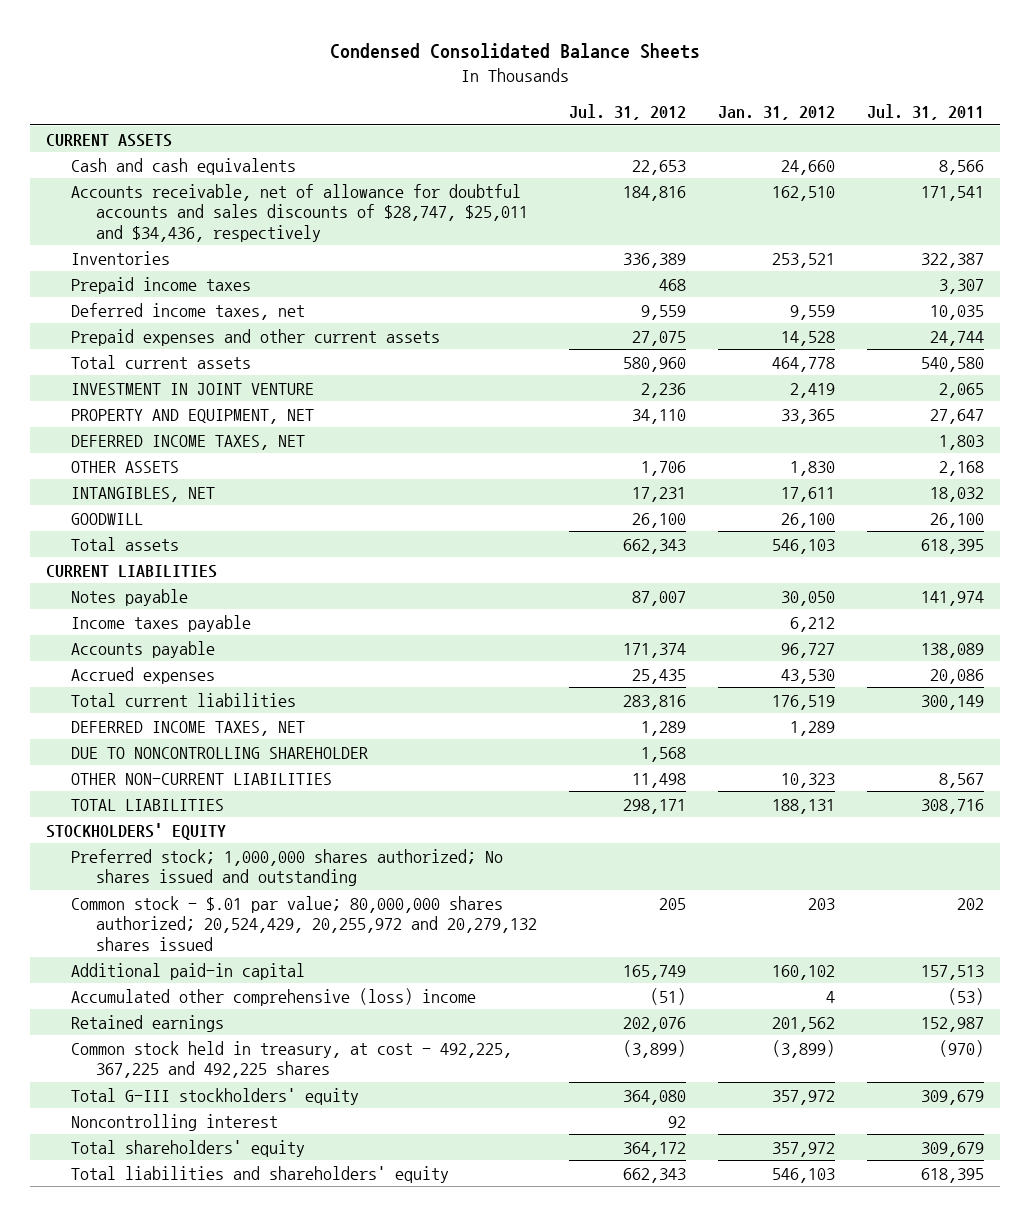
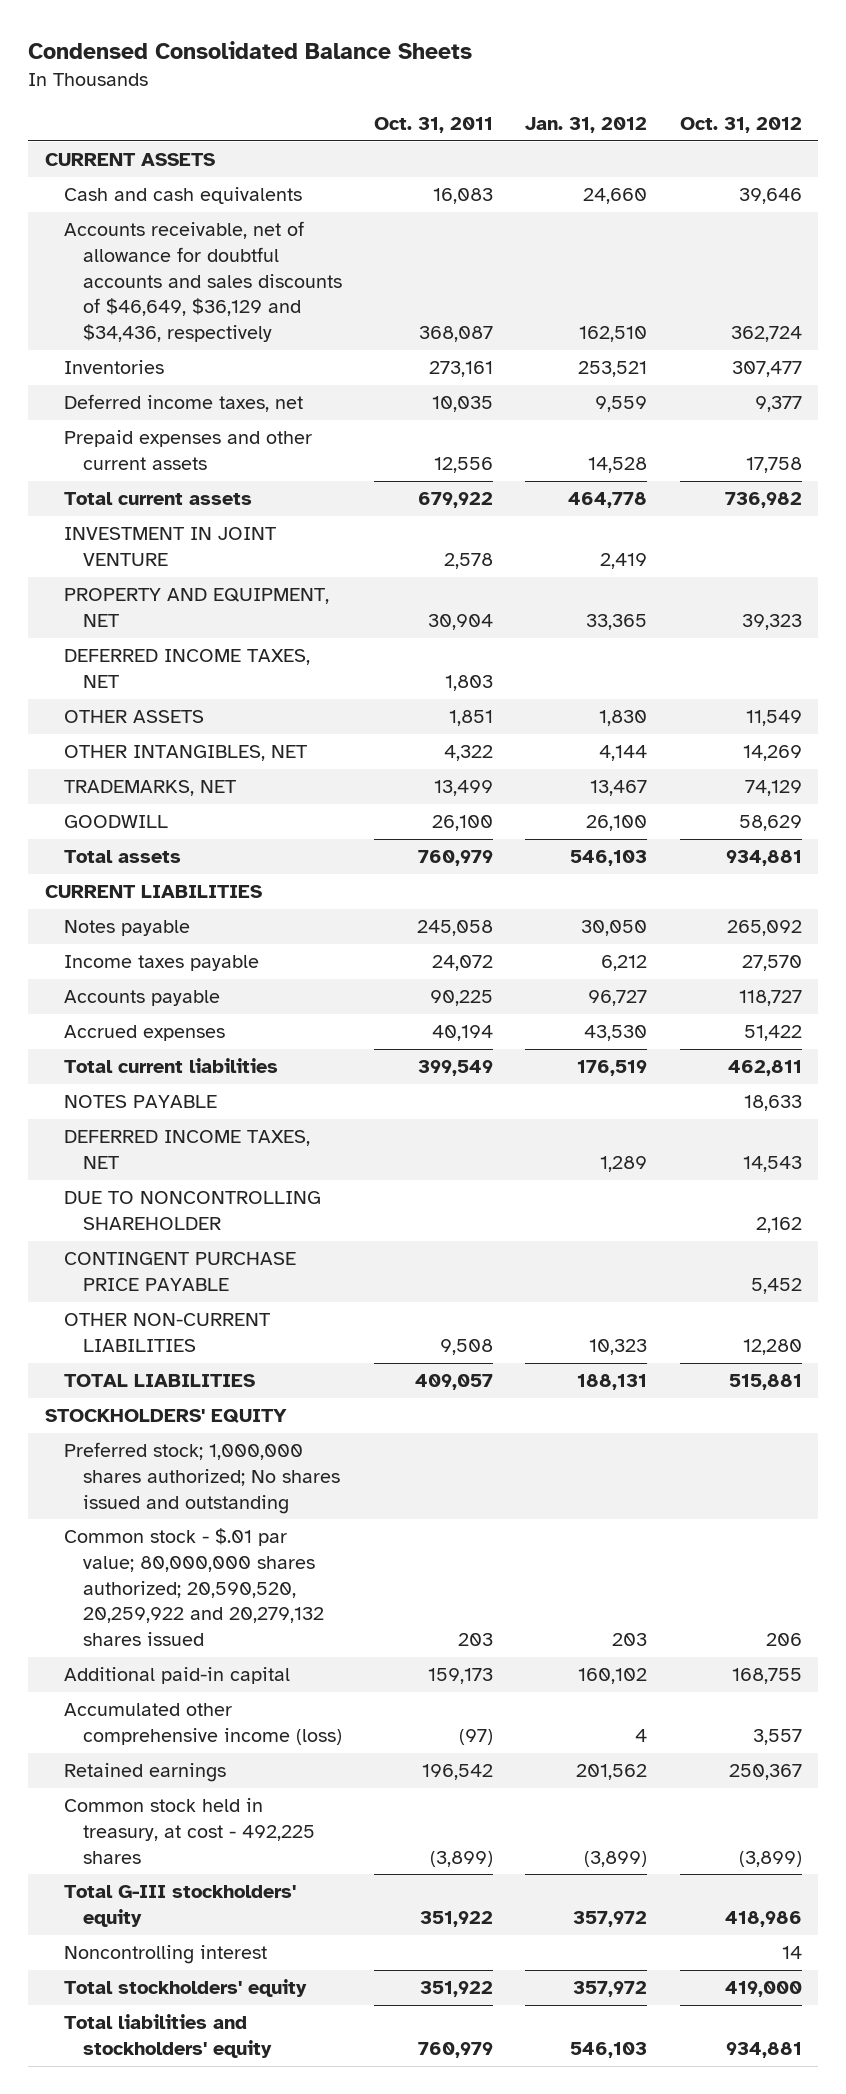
[568,103,686,120] Jul. 31, 2012 -> none
[866,103,984,120] Jul. 31, 2011 -> none
none -> [373,117,493,134] Oct. 31, 2011
none -> [679,117,802,134] Oct. 31, 2012
[70,183,528,242] Accounts receivable, net of allowance for doubtful accounts and sales discounts of $28,747, $25,011 and $34,436, respectively -> [63,221,342,342] Accounts receivable, net of allowance for doubtful accounts and sales discounts of $46,649, $36,129 and $34,436, respectively
[70,276,251,294] Prepaid income taxes -> none
[70,486,215,502] INTANGIBLES, NET -> [63,745,307,762] OTHER INTANGIBLES, NET
[780,486,835,502] 17,611 -> [599,745,648,762] 4,144
none -> [63,780,236,797] TRADEMARKS, NET
none -> [63,1095,217,1109] NOTES PAYABLE
none -> [63,1252,296,1291] CONTINGENT PURCHASE PRICE PAYABLE
[70,895,537,951] Common stock - $.01 par value; 80,000,000 shares authorized; 20,524,429, 20,255,972 and 20,279,132 shares issued -> [63,1528,324,1646] Common stock - $.01 par value; 80,000,000 shares authorized; 20,590,520, 20,259,922 and 20,279,132 shares issued
[70,987,476,1006] Accumulated other comprehensive (loss) income -> [63,1703,342,1745] Accumulated other comprehensive income (loss)
[70,1040,512,1079] Common stock held in treasury, at cost - 492,225, 367,225 and 492,225 shares -> [63,1798,315,1864] Common stock held in treasury, at cost - 492,225 shares
[70,1139,305,1157] Total shareholders' equity -> [63,1979,307,1998] Total stockholders' equity
[70,1165,449,1183] Total liabilities and shareholders' equity -> [63,2014,272,2058] Total liabilities and stockholders' equity

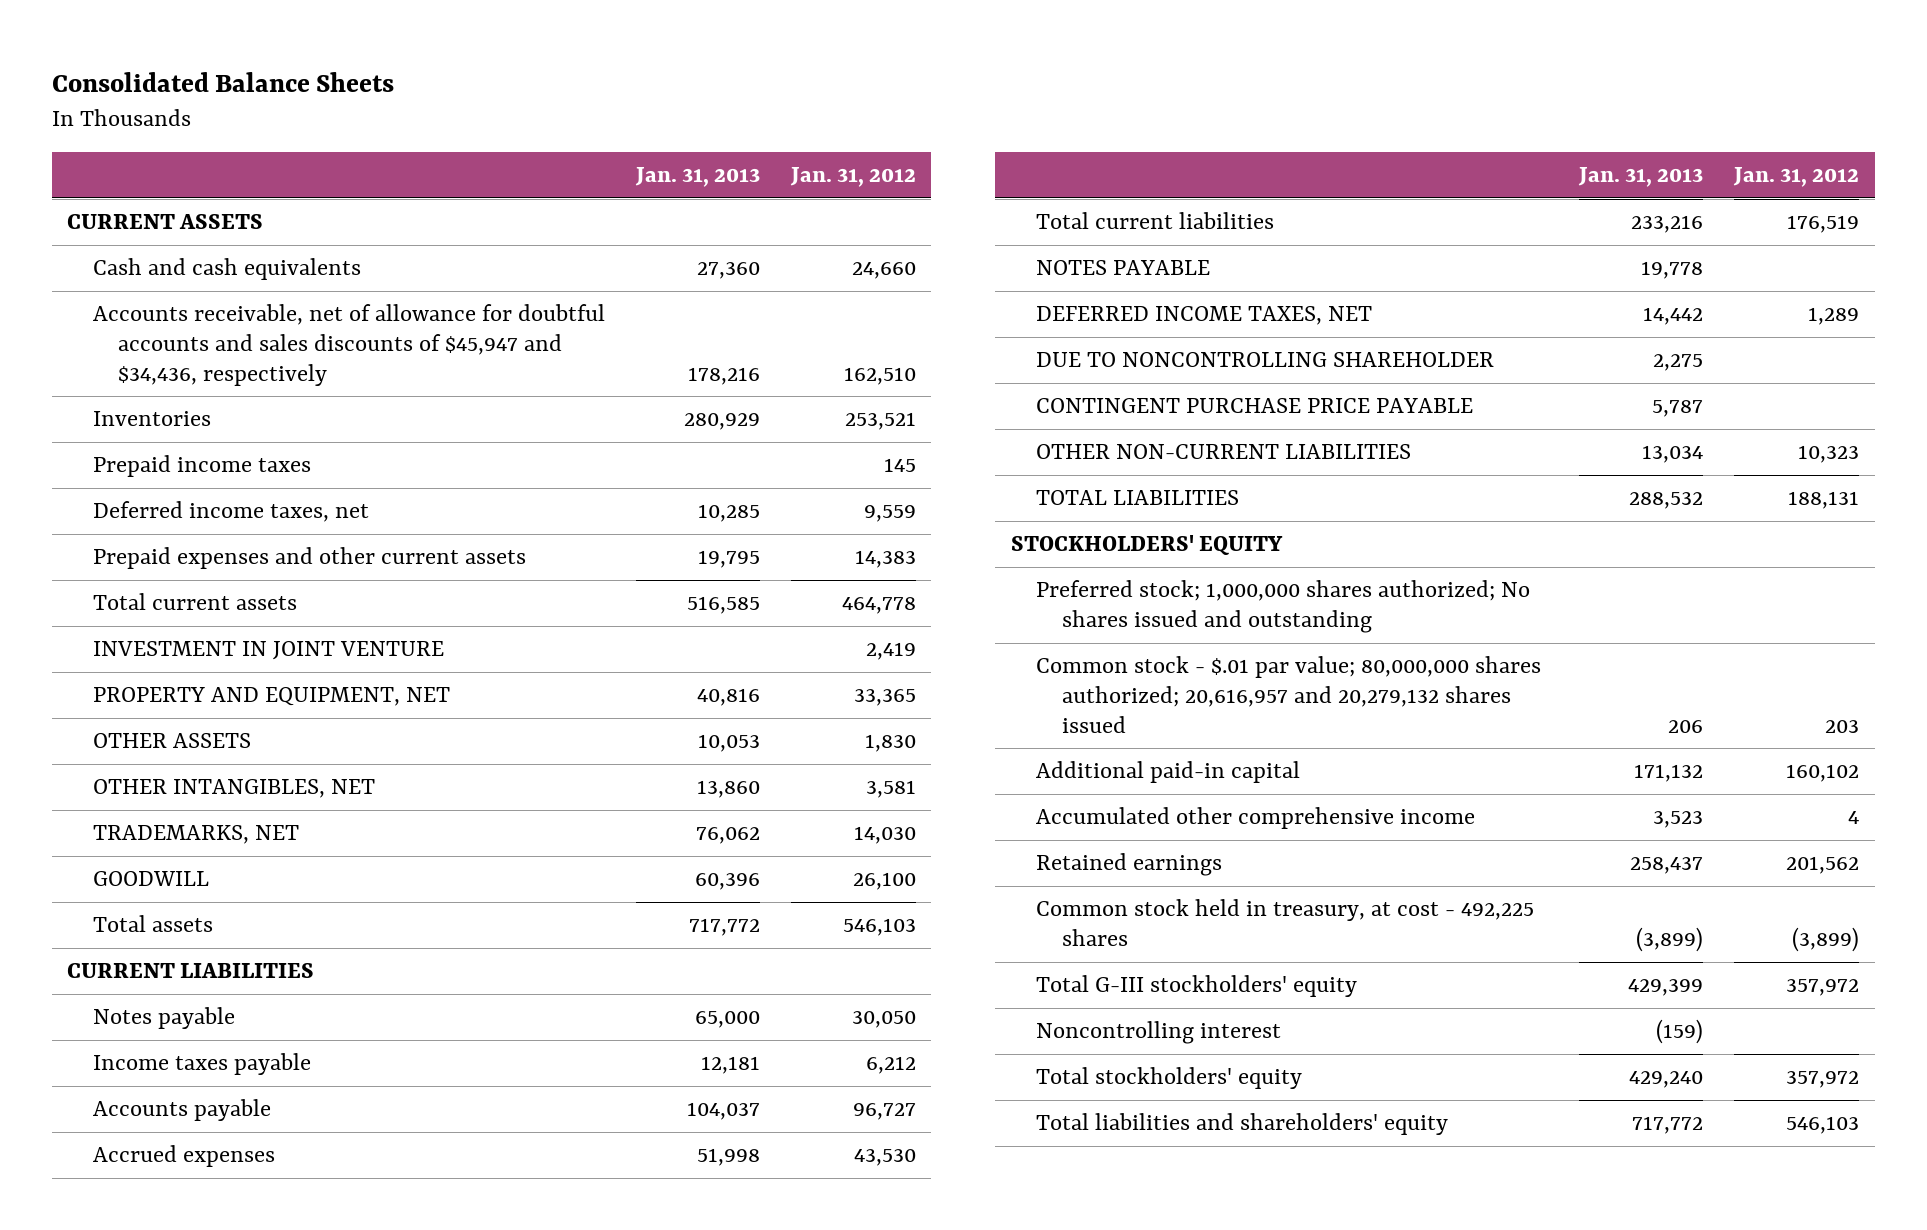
[28,41,473,60] Condensed Consolidated Balance Sheets -> [51,71,394,92] Consolidated Balance Sheets
[373,117,493,134] Oct. 31, 2011 -> none
[679,117,802,134] Oct. 31, 2012 -> none
none -> [634,167,760,188] Jan. 31, 2013
[63,221,342,342] Accounts receivable, net of allowance for doubtful accounts and sales discounts of $46,649, $36,129 and $34,436, respectively -> [92,304,605,386] Accounts receivable, net of allowance for doubtful accounts and sales discounts of $45,947 and $34,436, respectively
none -> [92,455,311,478] Prepaid income taxes
[588,456,648,473] 14,528 -> [854,550,916,569] 14,383
[63,649,310,688] DEFERRED INCOME TAXES, NET -> none
[599,745,648,762] 4,144 -> [865,780,916,799] 3,581
[590,780,648,797] 13,467 -> [853,826,916,845] 14,030
[63,1528,324,1646] Common stock - $.01 par value; 80,000,000 shares authorized; 20,590,520, 20,259,922 and 20,279,132 shares issued -> [1036,656,1542,733] Common stock - $.01 par value; 80,000,000 shares authorized; 20,616,957 and 20,279,132 shares issued
[63,1703,342,1745] Accumulated other comprehensive income (loss) -> [1036,807,1476,830] Accumulated other comprehensive income
[63,2014,272,2058] Total liabilities and stockholders' equity -> [1036,1113,1449,1136] Total liabilities and shareholders' equity

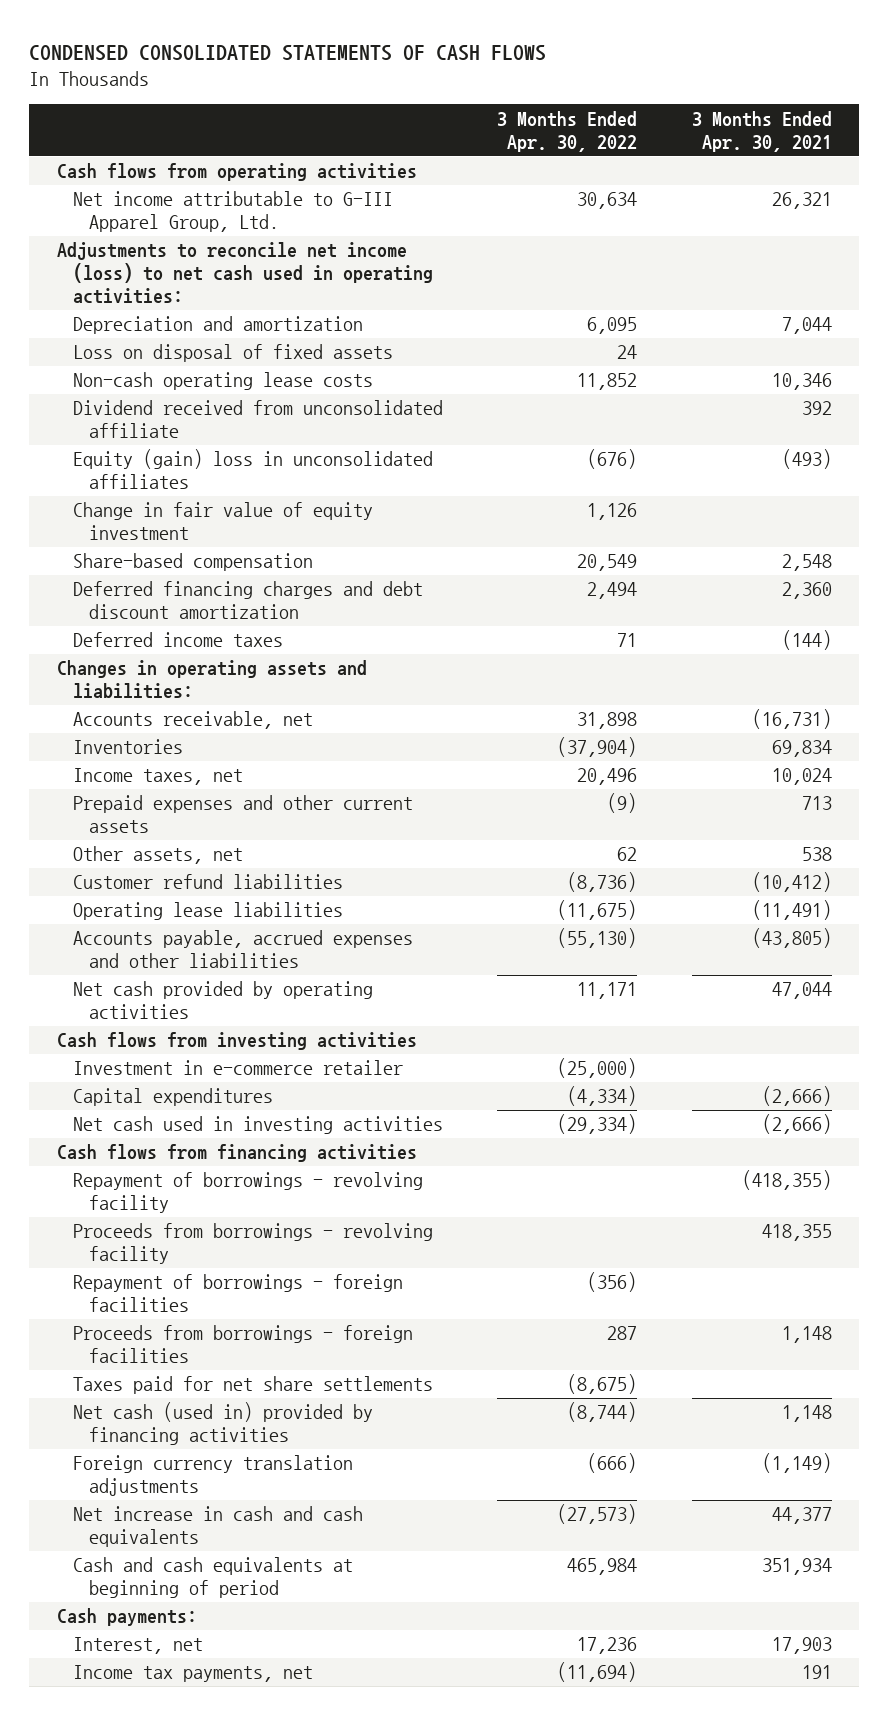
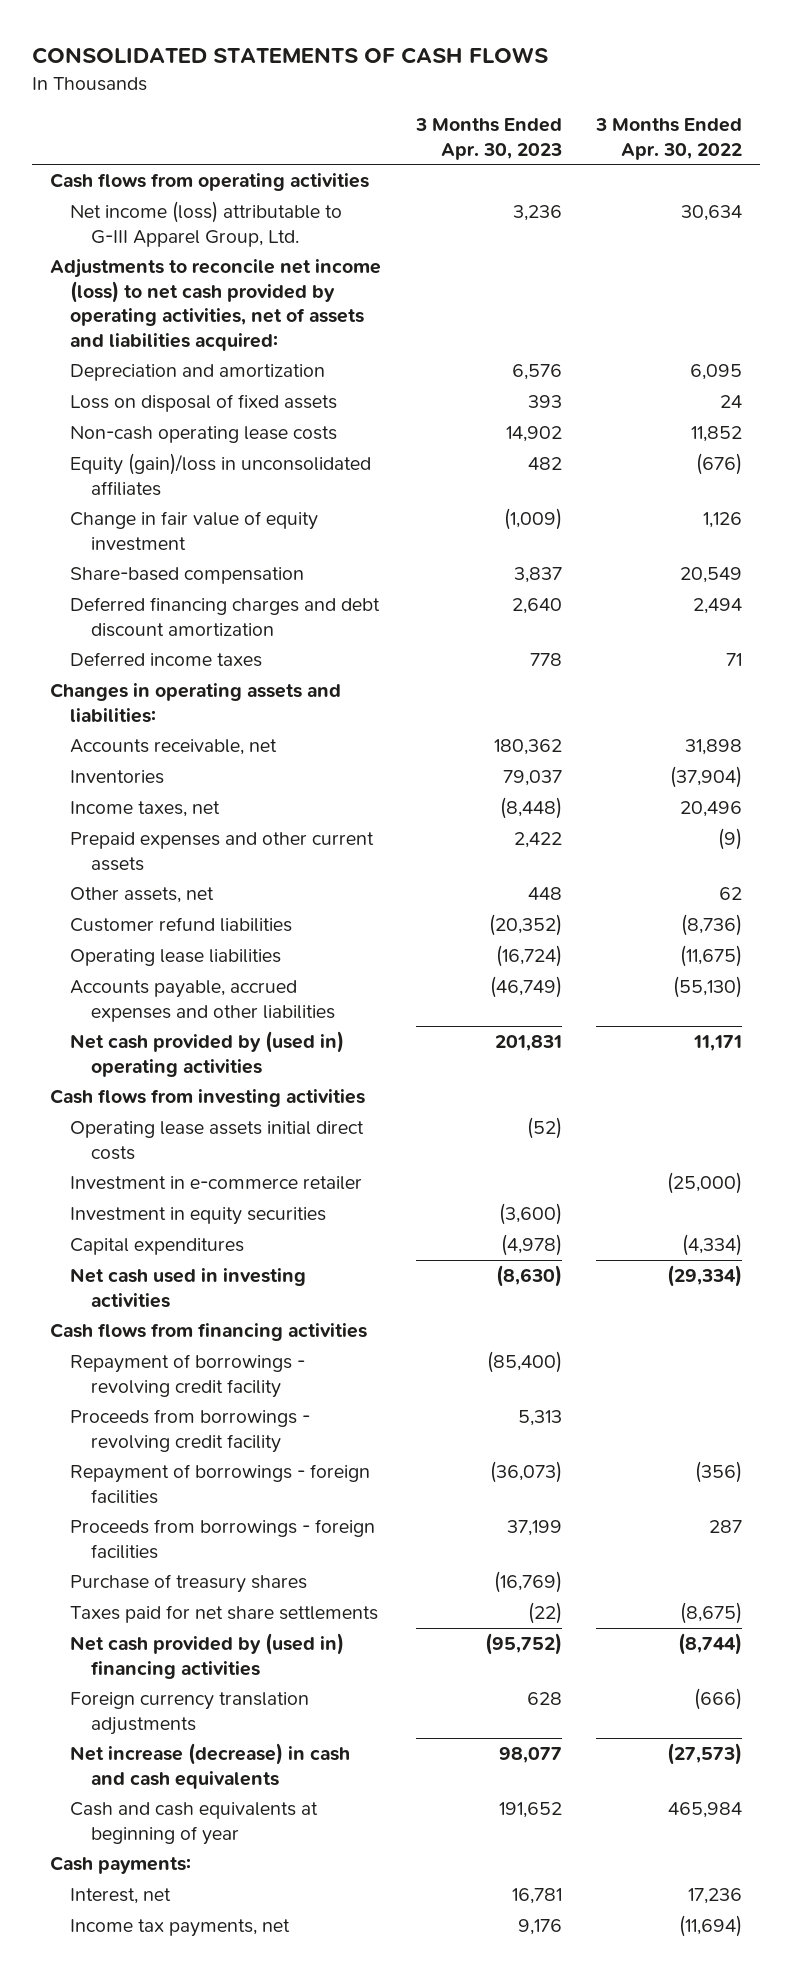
[29,45,547,62] CONDENSED CONSOLIDATED STATEMENTS OF CASH FLOWS -> [32,47,549,65] CONSOLIDATED STATEMENTS OF CASH FLOWS
[691,110,832,152] 3 Months Ended Apr. 30, 2021 -> none
none -> [414,118,562,160] 3 Months Ended Apr. 30, 2023
[72,191,393,233] Net income attributable to G-III Apparel Group, Ltd. -> [70,200,343,247] Net income (loss) attributable to G-III Apparel Group, Ltd.
[56,242,433,304] Adjustments to reconcile net income (loss) to net cash used in operating activities: -> [49,258,381,351] Adjustments to reconcile net income (loss) to net cash provided by operating activities, net of assets and liabilities acquired:
[72,400,443,439] Dividend received from unconsolidated affiliate -> none
[72,449,433,490] Equity (gain) loss in unconsolidated affiliates -> [70,452,372,496] Equity (gain)/loss in unconsolidated affiliates
[72,981,373,1020] Net cash provided by operating activities -> [70,1030,345,1077] Net cash provided by (used in) operating activities
none -> [70,1120,365,1160] Operating lease assets initial direct costs
none -> [70,1206,327,1225] Investment in equity securities
[72,1172,423,1214] Repayment of borrowings - revolving facility -> [70,1353,306,1398] Repayment of borrowings - revolving credit facility
[72,1223,433,1265] Proceeds from borrowings - revolving facility -> [70,1408,311,1453] Proceeds from borrowings - revolving credit facility
none -> [70,1573,308,1593] Purchase of treasury shares
[72,1402,373,1446] Net cash (used in) provided by financing activities -> [70,1632,345,1679] Net cash provided by (used in) financing activities
[72,1506,363,1548] Net increase in cash and cash equivalents -> [70,1742,351,1789] Net increase (decrease) in cash and cash equivalents
[72,1557,353,1599] Cash and cash equivalents at beginning of period -> [70,1801,319,1845] Cash and cash equivalents at beginning of year

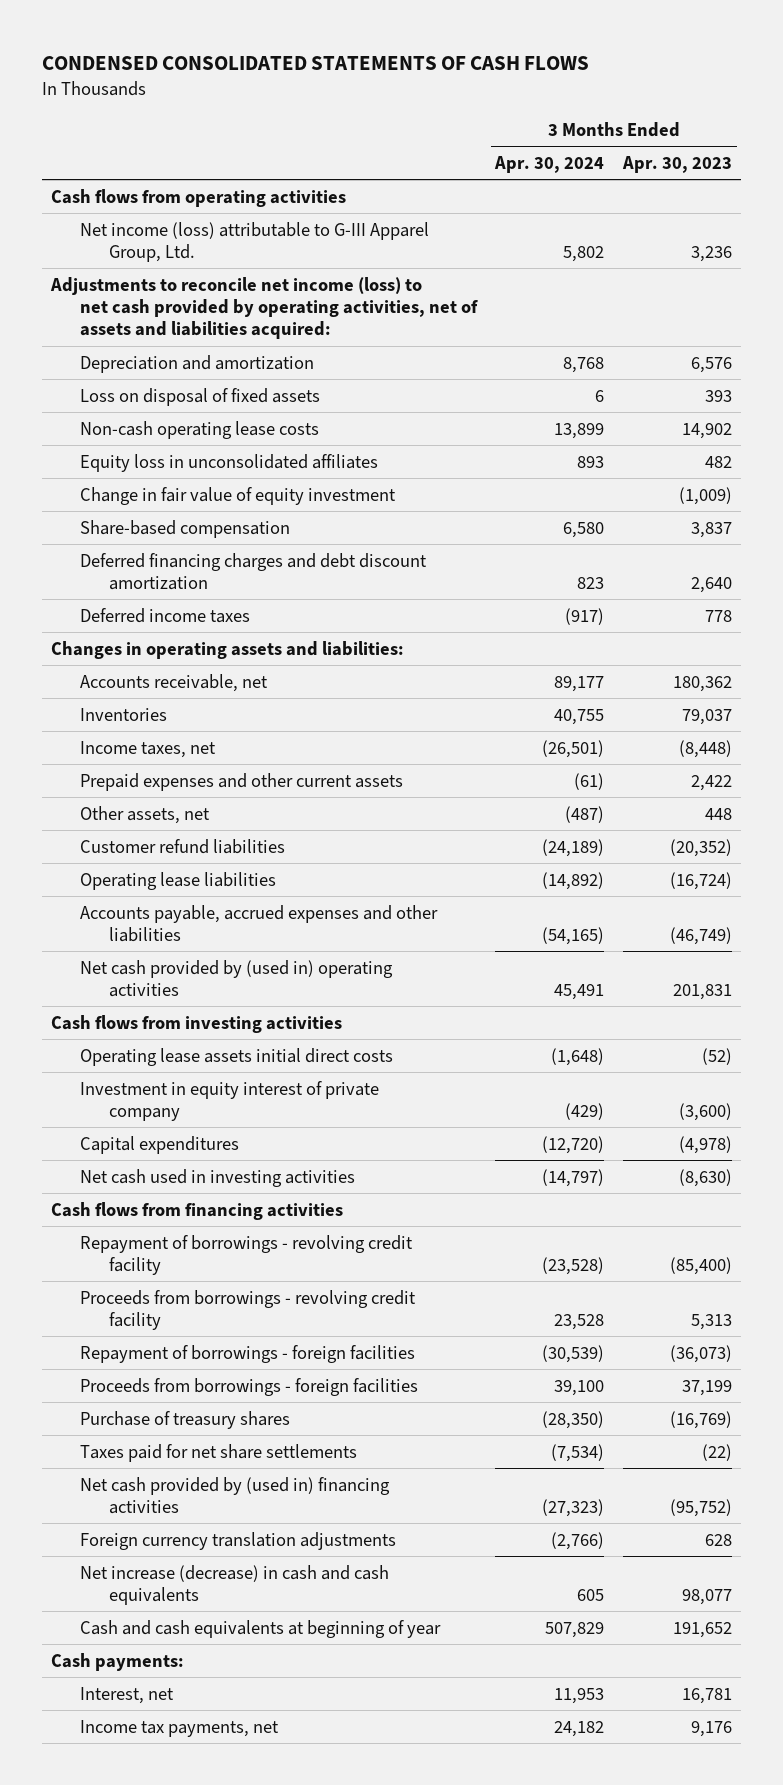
[32,47,549,65] CONSOLIDATED STATEMENTS OF CASH FLOWS -> [41,56,589,71] CONDENSED CONSOLIDATED STATEMENTS OF CASH FLOWS
[595,118,743,160] 3 Months Ended Apr. 30, 2022 -> none
none -> [494,155,605,173] Apr. 30, 2024
[70,452,372,496] Equity (gain)/loss in unconsolidated affiliates -> [79,453,378,472] Equity loss in unconsolidated affiliates
[70,1175,363,1190] Investment in e-commerce retailer -> none
[70,1206,327,1225] Investment in equity securities -> none
none -> [79,1080,379,1121] Investment in equity interest of private company

